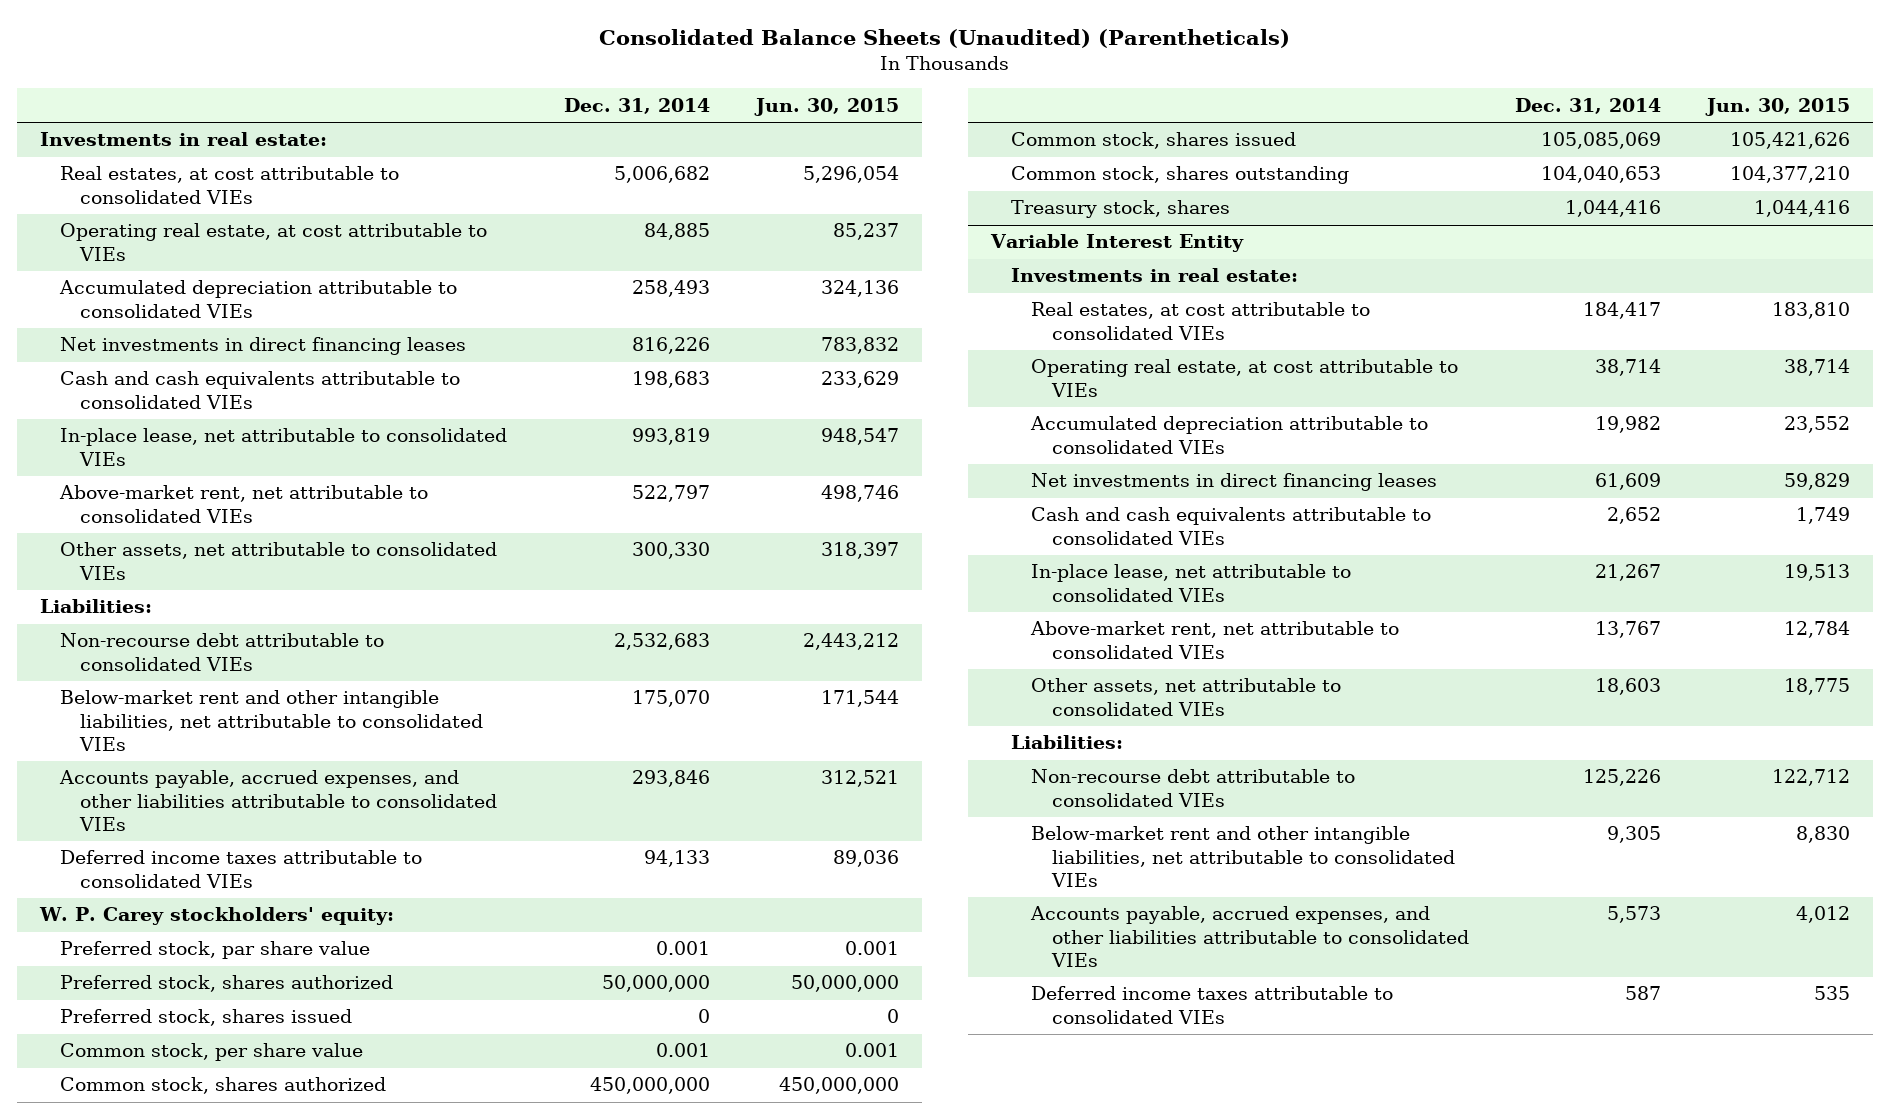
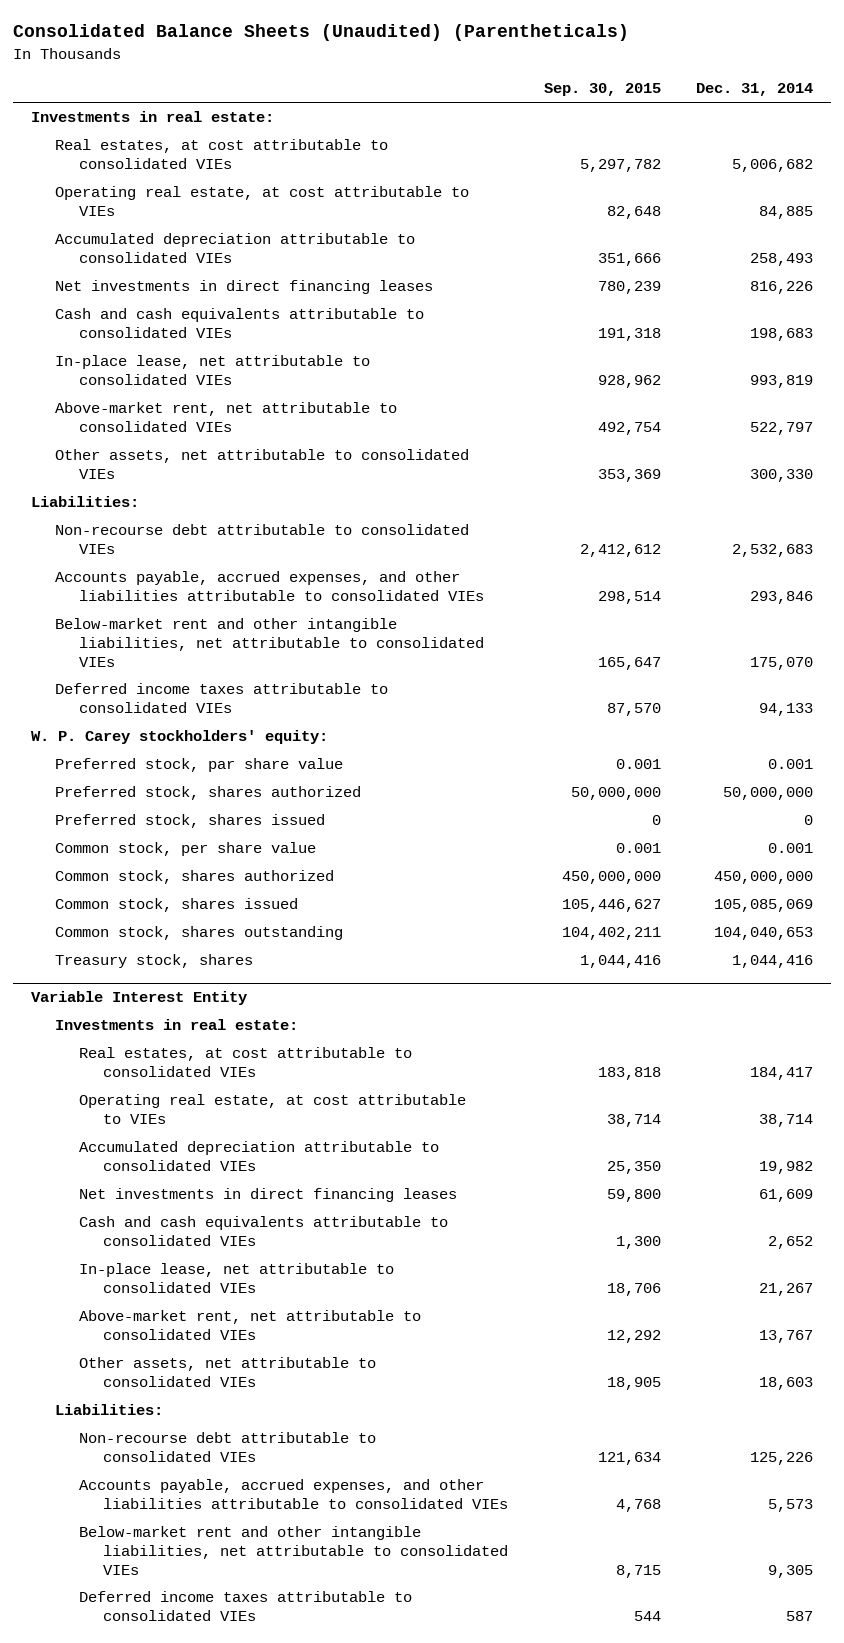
[754,97,900,116] Jun. 30, 2015 -> none
none -> [543,83,661,97] Sep. 30, 2015
[60,690,484,752] Below-market rent and other intangible liabilities, net attributable to consolidated VIEs -> [54,618,484,667] Below-market rent and other intangible liabilities, net attributable to consolidated VIEs
[1031,826,1455,888] Below-market rent and other intangible liabilities, net attributable to consolidated VIEs -> [78,1526,509,1575] Below-market rent and other intangible liabilities, net attributable to consolidated VIEs

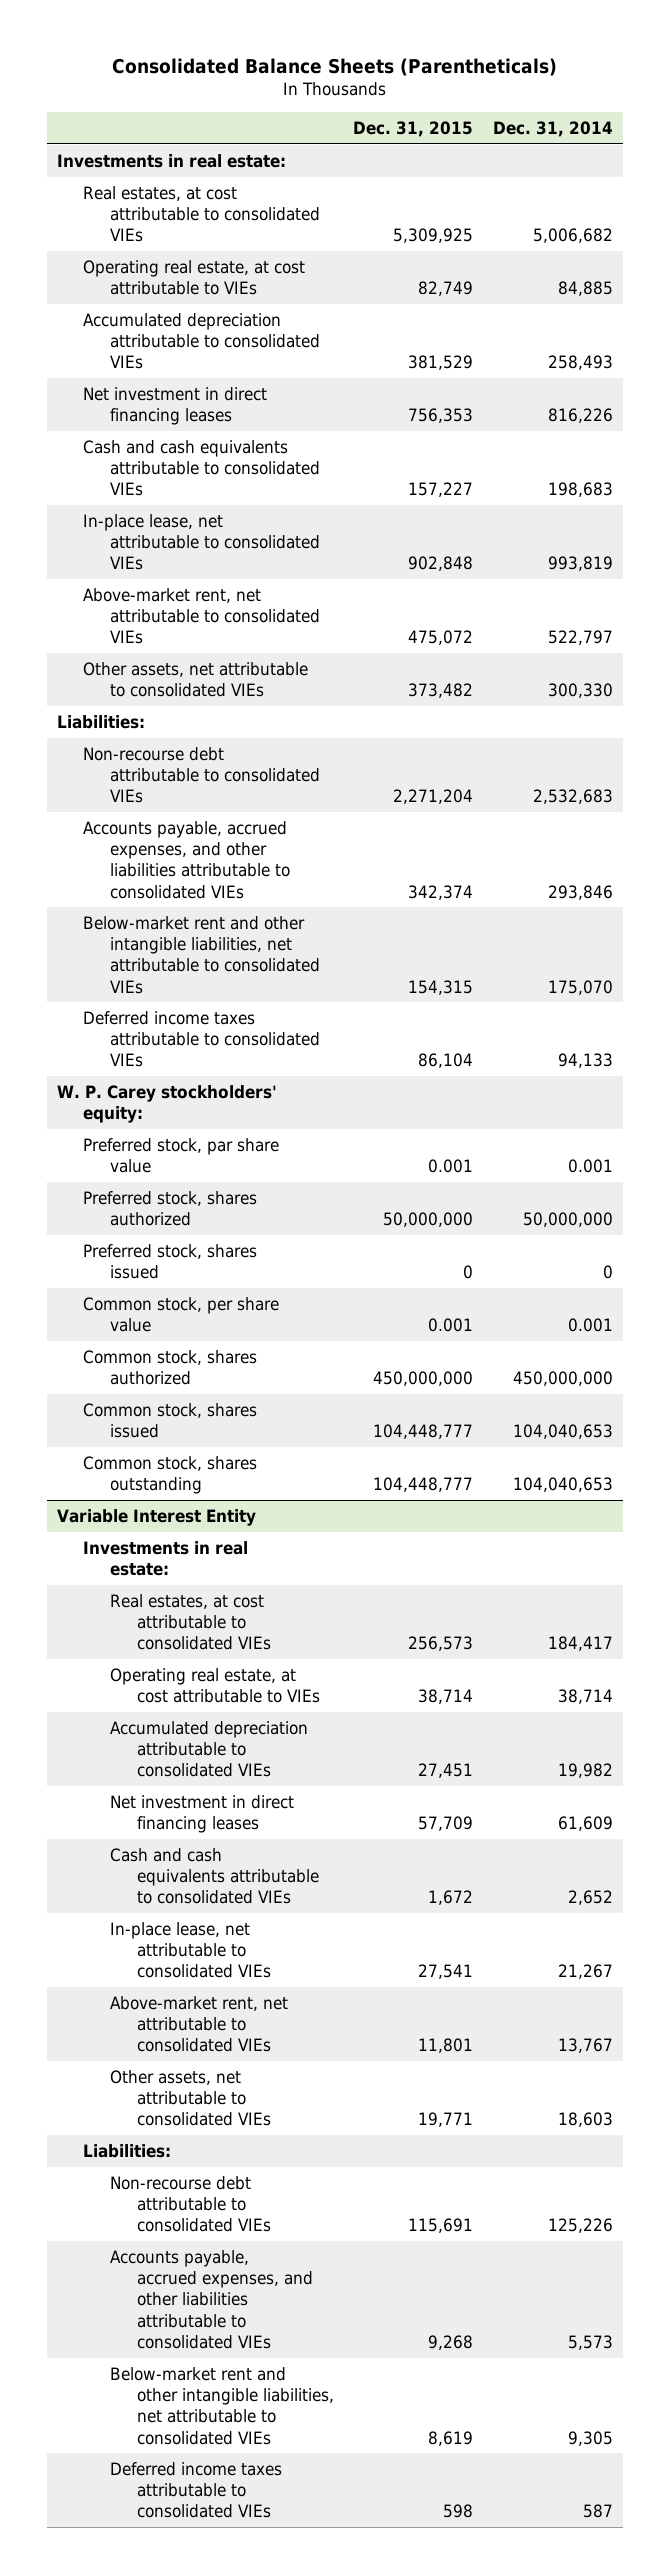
[13,24,630,42] Consolidated Balance Sheets (Unaudited) (Parentheticals) -> [111,57,557,76] Consolidated Balance Sheets (Parentheticals)
[543,83,661,97] Sep. 30, 2015 -> none
none -> [353,120,474,137] Dec. 31, 2015
[54,280,433,295] Net investments in direct financing leases -> [83,387,268,426] Net investment in direct financing leases
[713,899,813,913] 105,085,069 -> [513,1424,614,1440] 104,040,653
[54,954,253,969] Treasury stock, shares -> none
[78,1188,457,1203] Net investments in direct financing leases -> [109,1795,294,1834] Net investment in direct financing leases

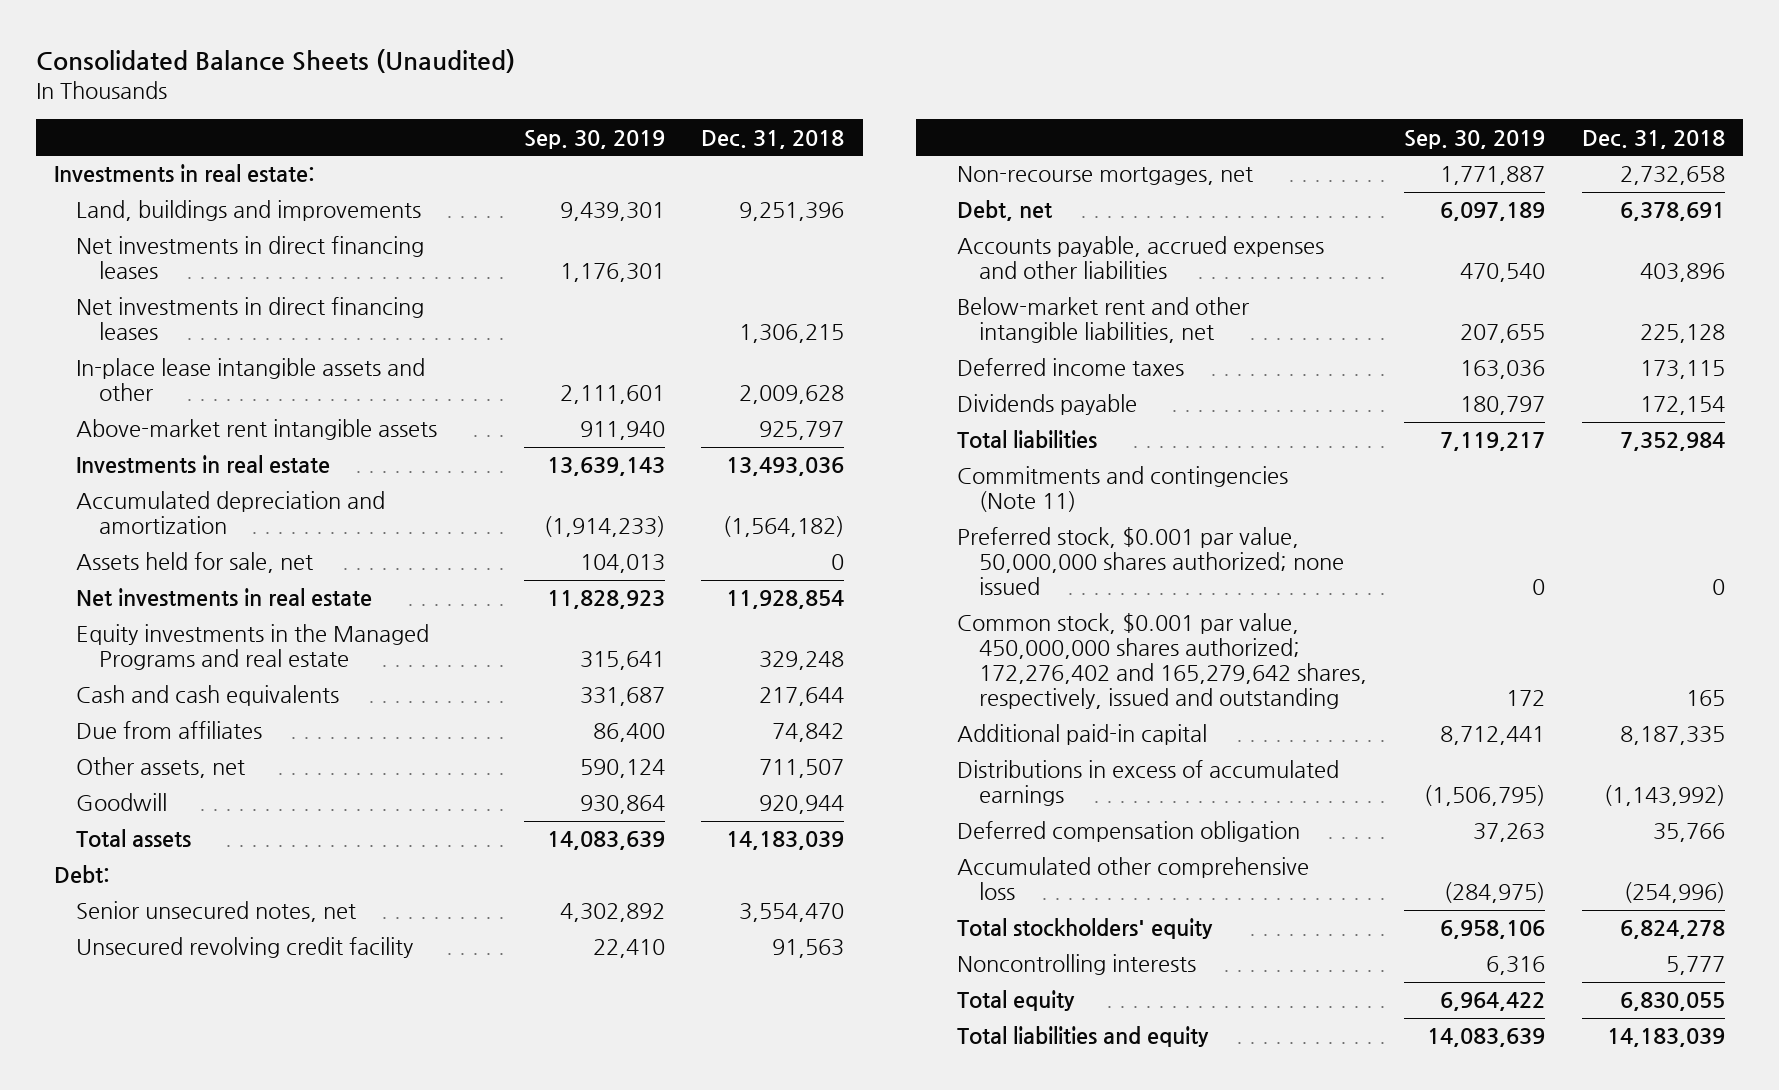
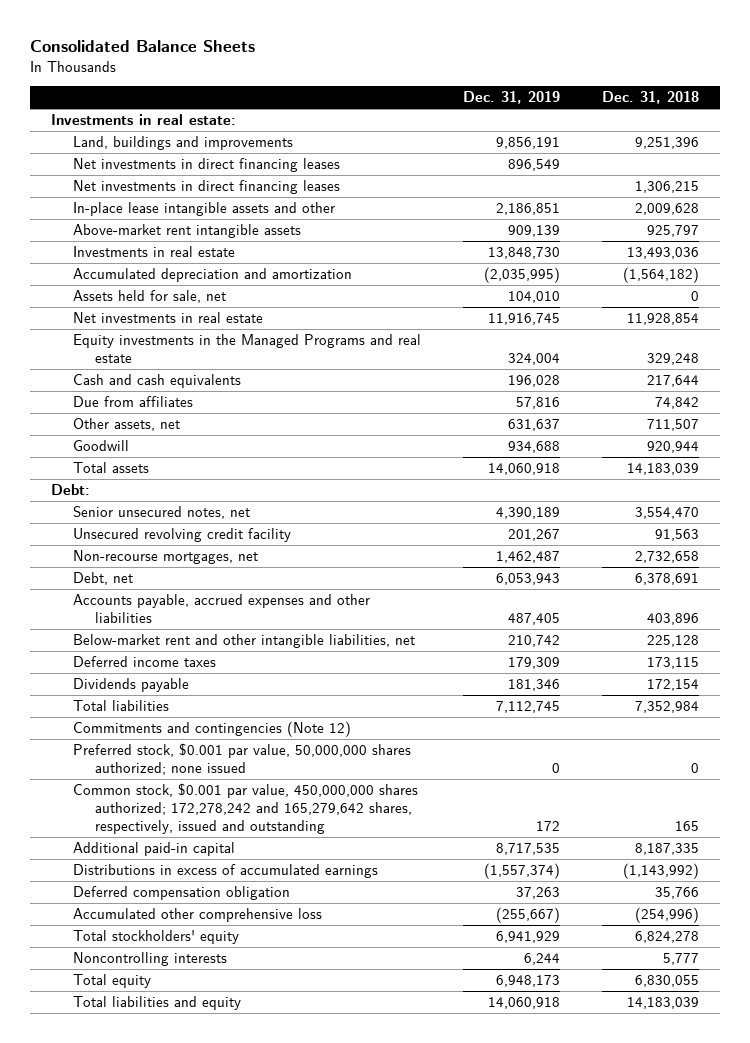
[35,48,515,73] Consolidated Balance Sheets (Unaudited) -> [29,40,255,53] Consolidated Balance Sheets
[523,129,665,149] Sep. 30, 2019 -> none
none -> [463,91,561,105] Dec. 31, 2019
[956,466,1288,513] Commitments and contingencies (Note 11) -> [73,721,352,738] Commitments and contingencies (Note 12)
[956,613,1368,710] Common stock, $0.001 par value, 450,000,000 shares authorized; 172,276,402 and 165,279,642 shares, respectively, issued and outstanding -> [73,783,419,834] Common stock, $0.001 par value, 450,000,000 shares authorized; 172,278,242 and 165,279,642 shares, respectively, issued and outstanding

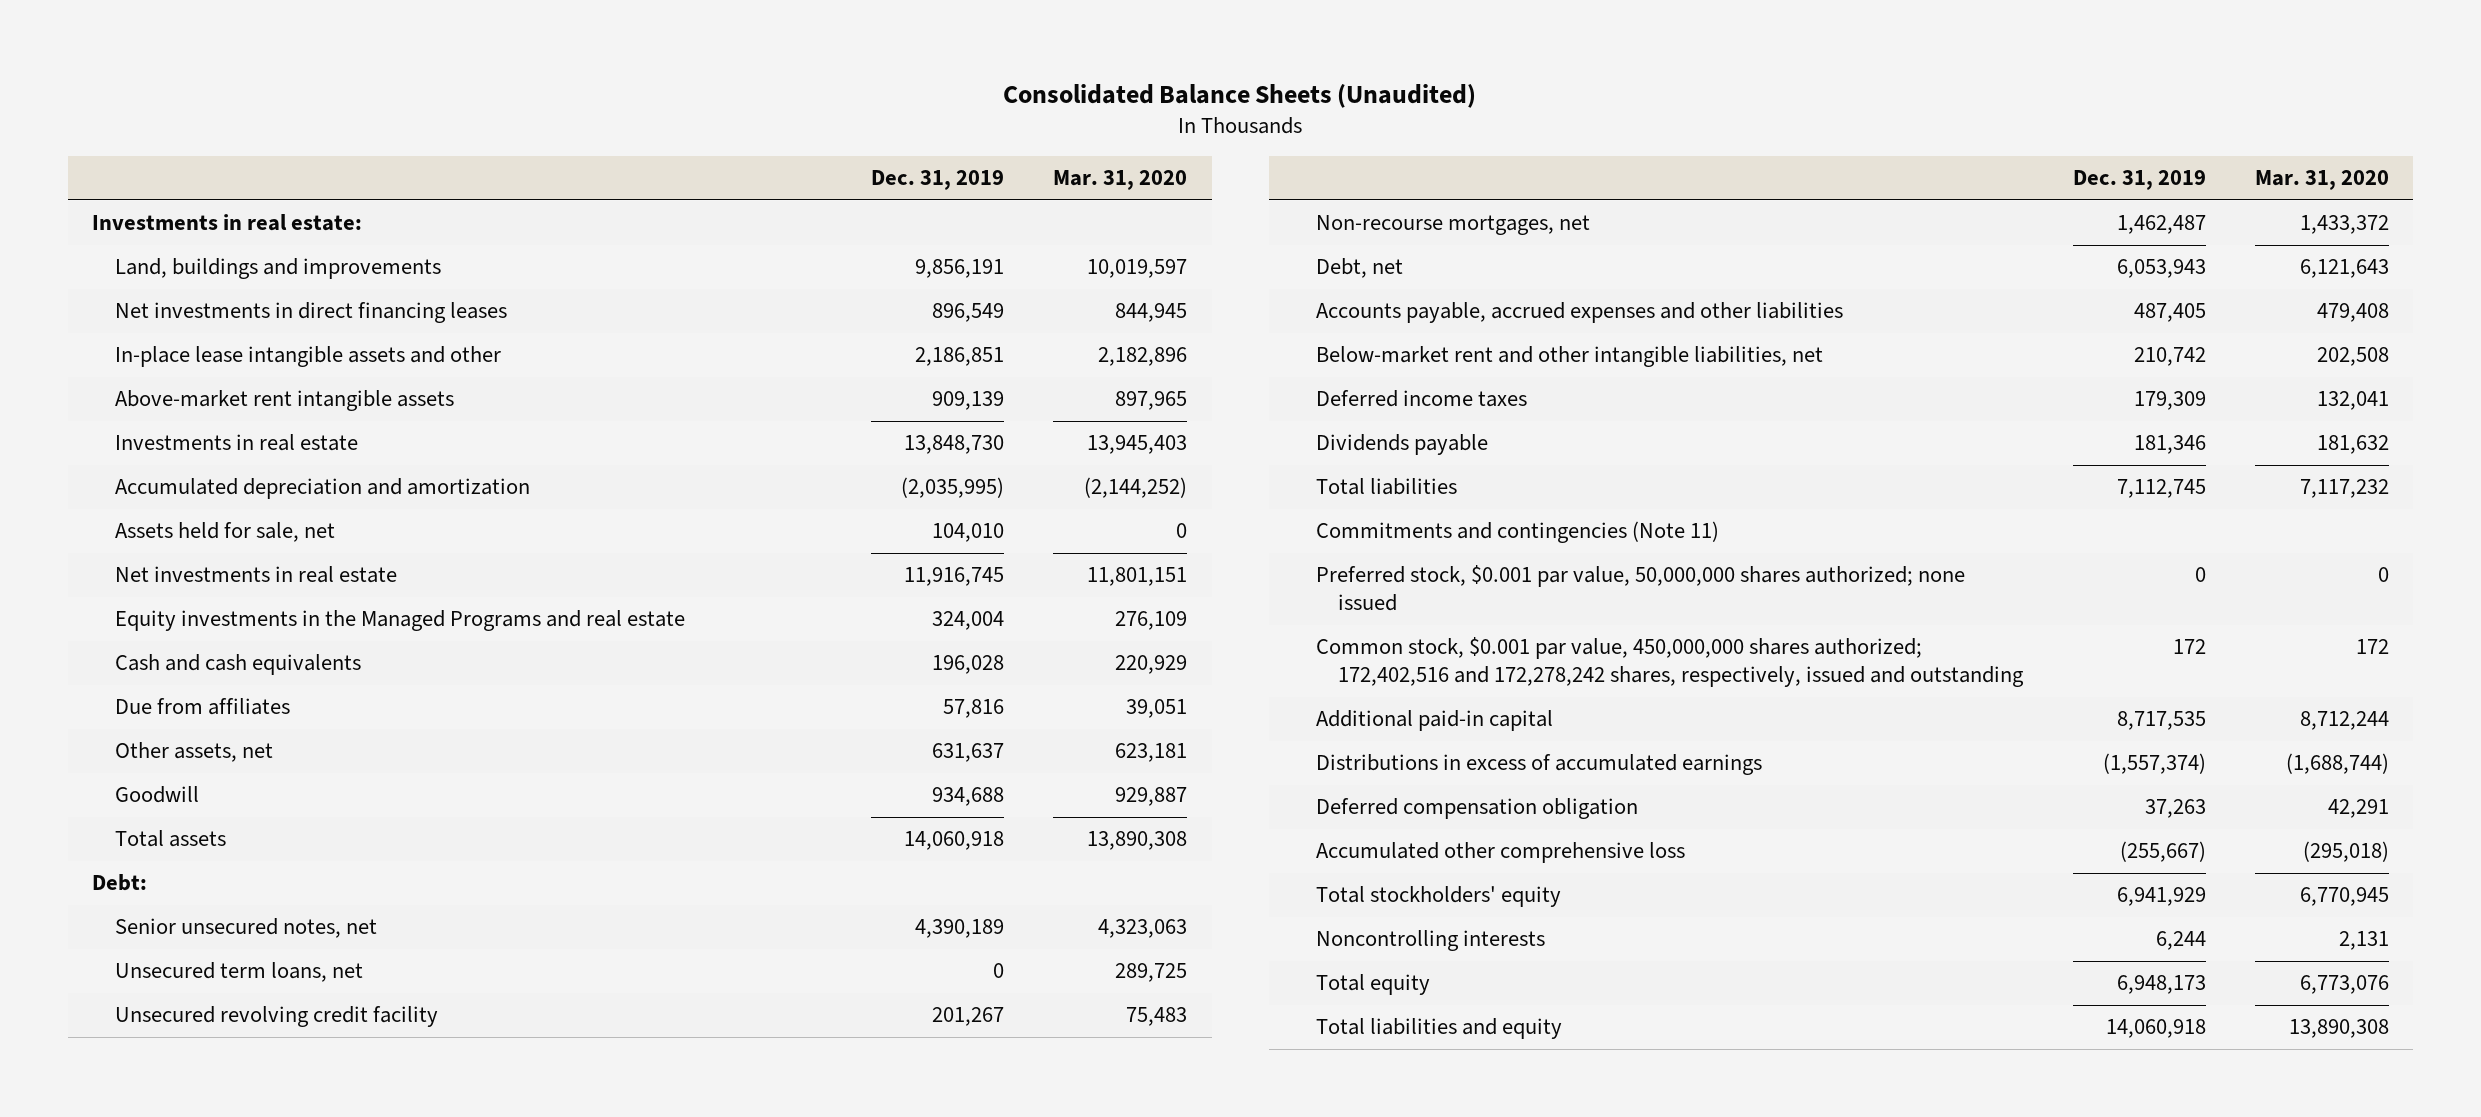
[29,40,255,53] Consolidated Balance Sheets -> [1003,83,1477,108] Consolidated Balance Sheets (Unaudited)
[602,91,700,105] Dec. 31, 2018 -> none
none -> [1053,170,1188,191] Mar. 31, 2020
[73,180,341,195] Net investments in direct financing leases -> none
none -> [114,962,363,983] Unsecured term loans, net
[73,721,352,738] Commitments and contingencies (Note 12) -> [1315,521,1719,544] Commitments and contingencies (Note 11)
[73,783,419,834] Common stock, $0.001 par value, 450,000,000 shares authorized; 172,278,242 and 165,279,642 shares, respectively, issued and outstanding -> [1315,637,2025,688] Common stock, $0.001 par value, 450,000,000 shares authorized; 172,402,516 and 172,278,242 shares, respectively, issued and outstanding

